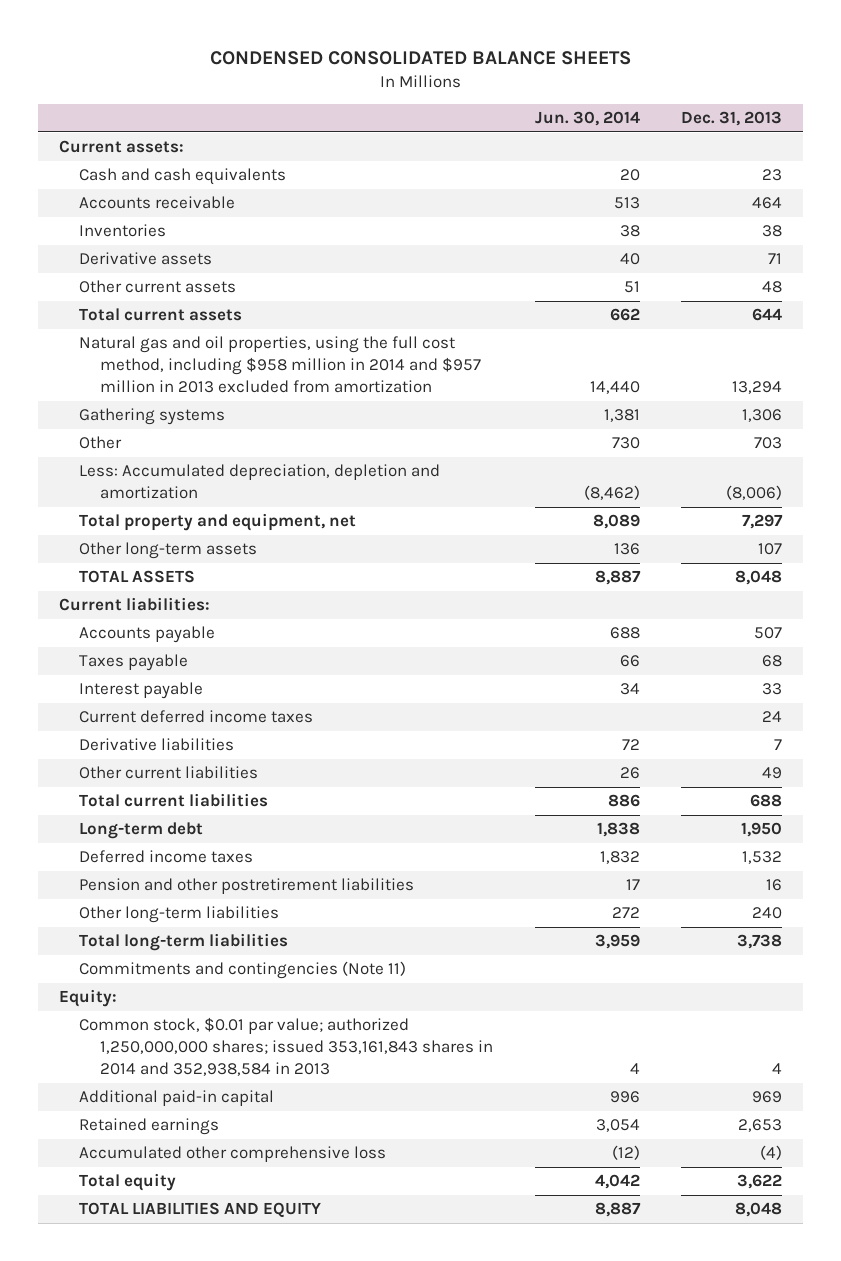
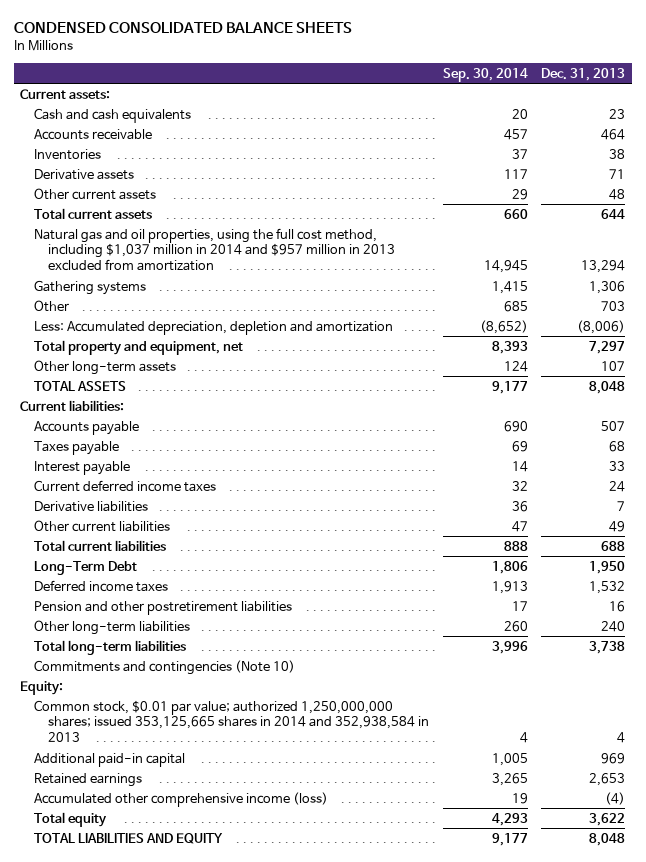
[534,111,640,127] Jun. 30, 2014 -> none
none -> [442,67,528,82] Sep. 30, 2014
[79,336,481,394] Natural gas and oil properties, using the full cost method, including $958 million in 2014 and $957 million in 2013 excluded from amortization -> [34,227,395,272] Natural gas and oil properties, using the full cost method, including $1,037 million in 2014 and $957 million in 2013 excluded from amortization
[79,822,204,840] Long-term debt -> [34,560,138,575] Long-Term Debt
[79,961,407,980] Commitments and contingencies (Note 11) -> [34,659,296,675] Commitments and contingencies (Note 10)
[79,1017,493,1077] Common stock, $0.01 par value; authorized 1,250,000,000 shares; issued 353,161,843 shares in 2014 and 352,938,584 in 2013 -> [34,699,429,743] Common stock, $0.01 par value; authorized 1,250,000,000 shares; issued 353,125,665 shares in 2014 and 352,938,584 in 2013
[79,1146,387,1163] Accumulated other comprehensive loss -> [34,791,329,807] Accumulated other comprehensive income (loss)

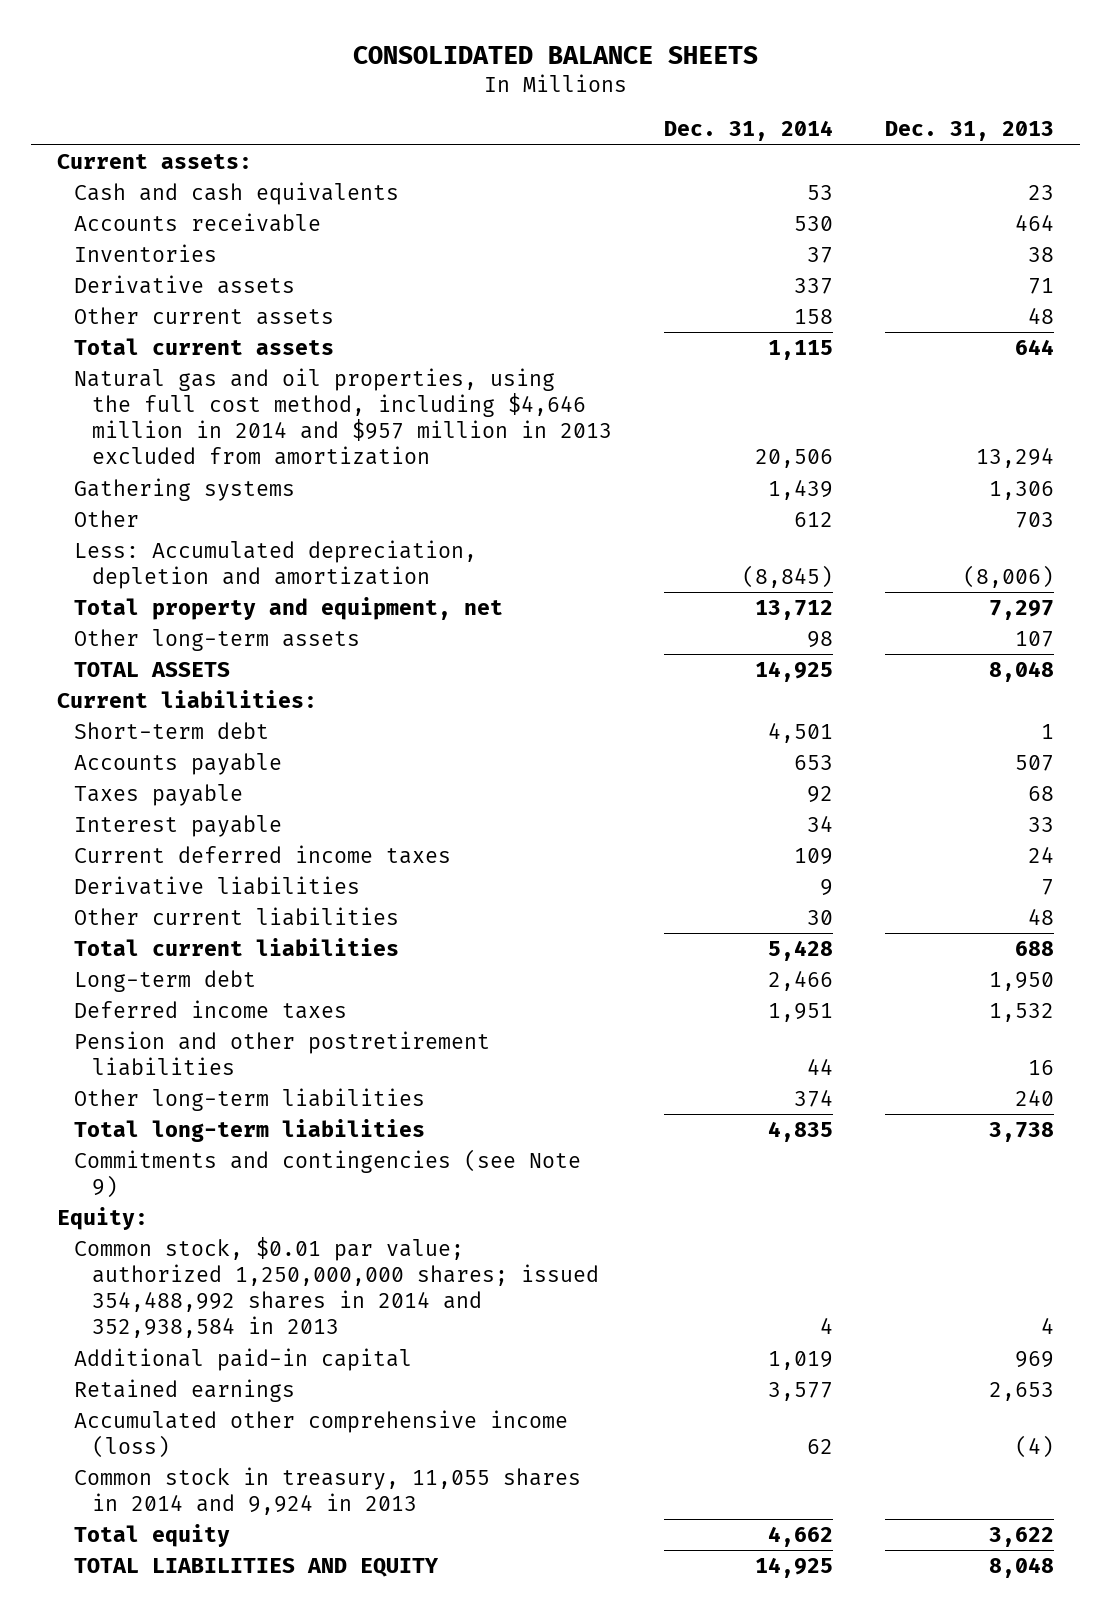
[13,22,352,34] CONDENSED CONSOLIDATED BALANCE SHEETS -> [352,45,758,64] CONSOLIDATED BALANCE SHEETS
[442,67,528,82] Sep. 30, 2014 -> none
none -> [663,120,833,142] Dec. 31, 2014
[34,227,395,272] Natural gas and oil properties, using the full cost method, including $1,037 million in 2014 and $957 million in 2013 excluded from amortization -> [74,368,612,466] Natural gas and oil properties, using the full cost method, including $4,646 million in 2014 and $957 million in 2013 excluded from amortization
none -> [74,722,270,740] Short-term debt
[609,520,626,532] 49 -> [1028,908,1055,926] 48
[34,560,138,575] Long-Term Debt -> [74,970,257,993] Long-term debt
[34,659,296,675] Commitments and contingencies (Note 10) -> [74,1149,582,1199] Commitments and contingencies (see Note 9)
[34,699,429,743] Common stock, $0.01 par value; authorized 1,250,000,000 shares; issued 353,125,665 shares in 2014 and 352,938,584 in 2013 -> [74,1237,599,1339] Common stock, $0.01 par value; authorized 1,250,000,000 shares; issued 354,488,992 shares in 2014 and 352,938,584 in 2013
none -> [74,1467,582,1516] Common stock in treasury, 11,055 shares in 2014 and 9,924 in 2013

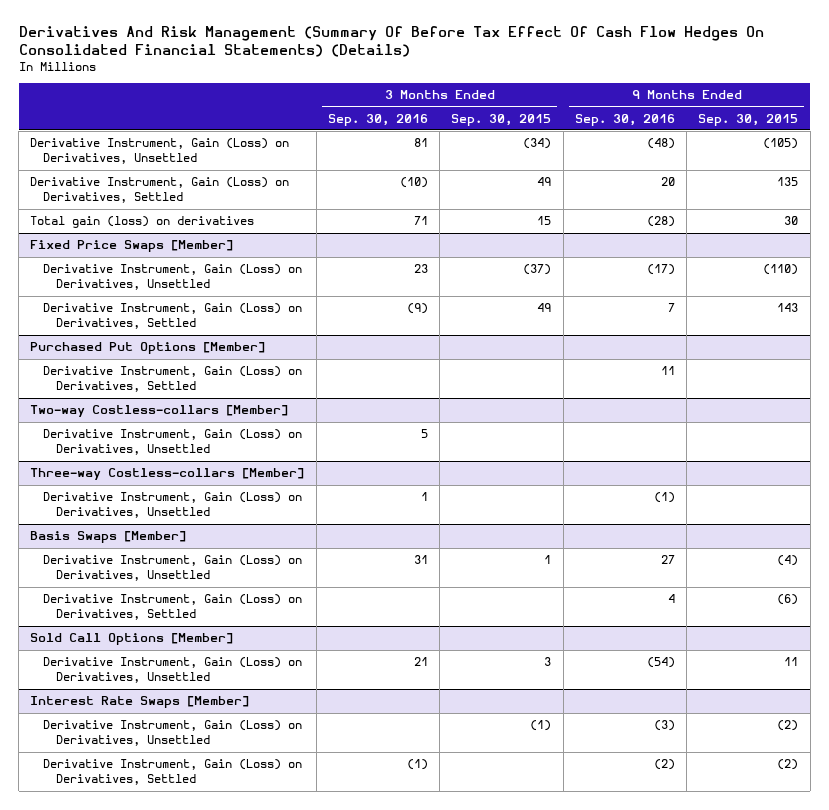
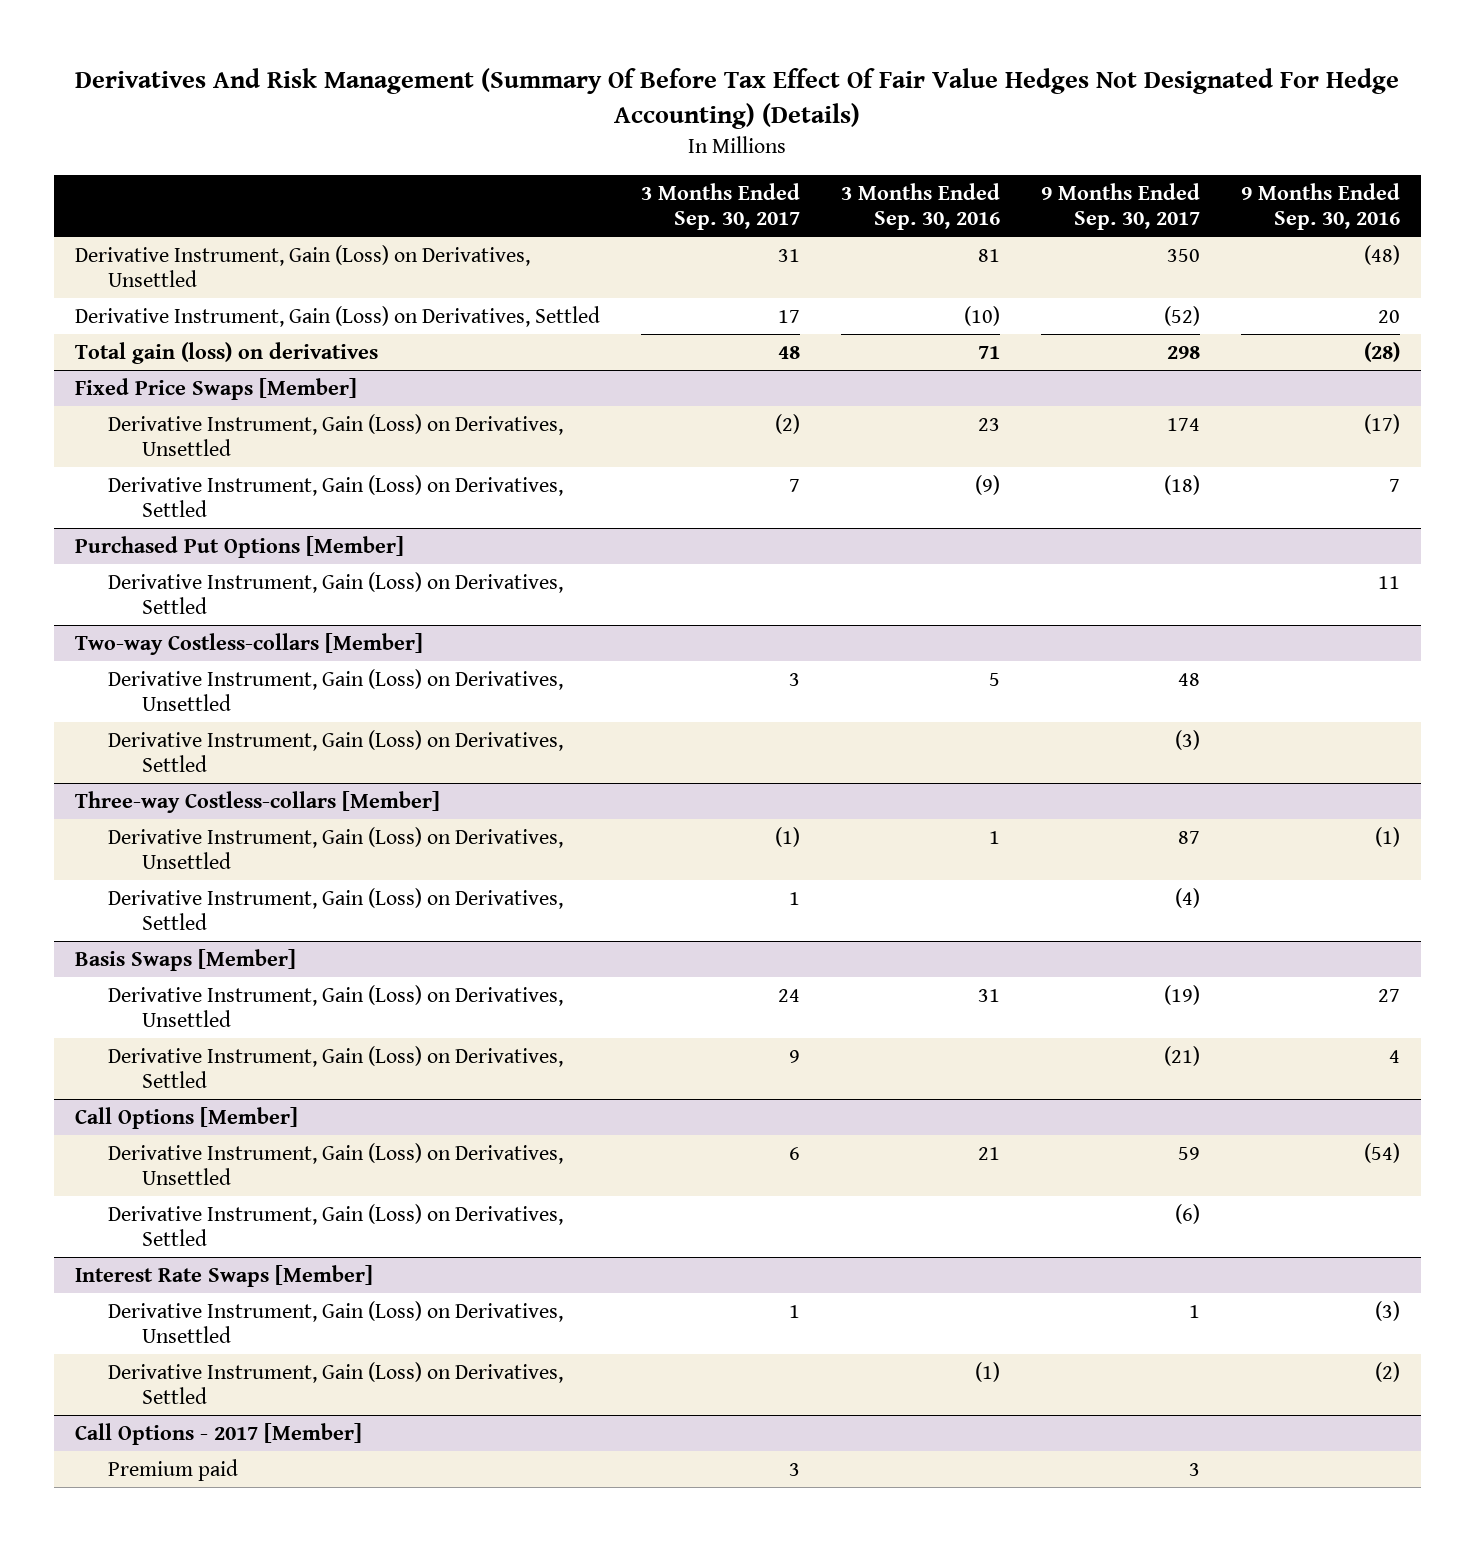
[18,25,764,58] Derivatives And Risk Management (Summary Of Before Tax Effect Of Cash Flow Hedges On Consolidated Financial Statements) (Details) -> [75,68,1400,129] Derivatives And Risk Management (Summary Of Before Tax Effect Of Fair Value Hedges Not Designated For Hedge Accounting) (Details)
[451,113,552,126] Sep. 30, 2015 -> none
[698,113,799,126] Sep. 30, 2015 -> none
none -> [640,182,800,231] 3 Months Ended Sep. 30, 2017
none -> [1040,182,1200,231] 9 Months Ended Sep. 30, 2017
none -> [108,729,564,773] Derivative Instrument, Gain (Loss) on Derivatives, Settled
none -> [108,887,564,931] Derivative Instrument, Gain (Loss) on Derivatives, Settled
[30,633,234,646] Sold Call Options [Member] -> [74,1106,298,1129] Call Options [Member]
none -> [108,1203,564,1247] Derivative Instrument, Gain (Loss) on Derivatives, Settled
none -> [74,1422,362,1445] Call Options - 2017 [Member]
none -> [108,1458,239,1481] Premium paid

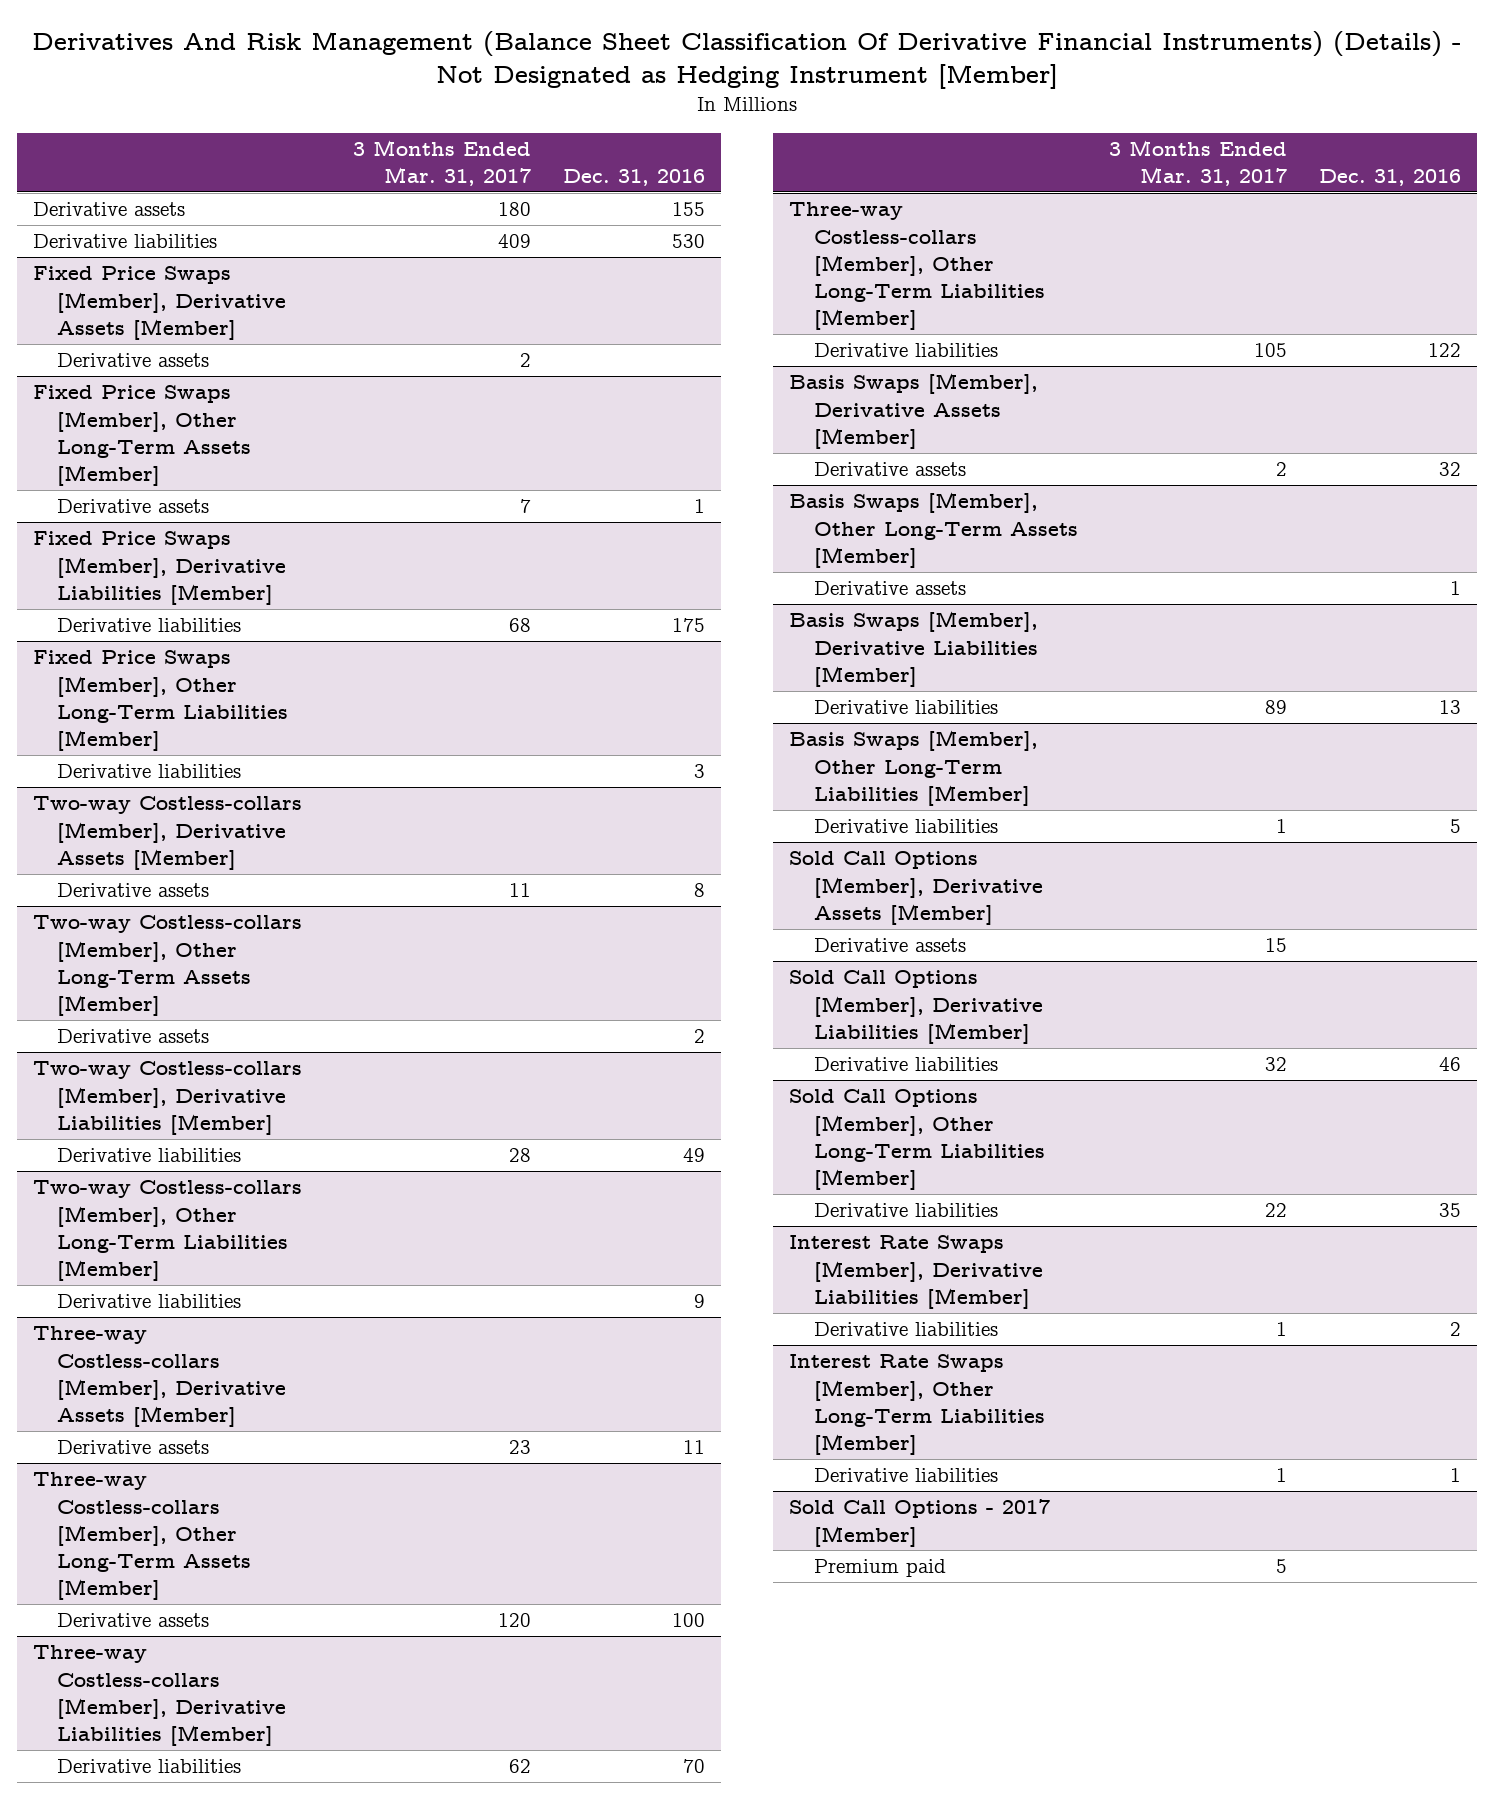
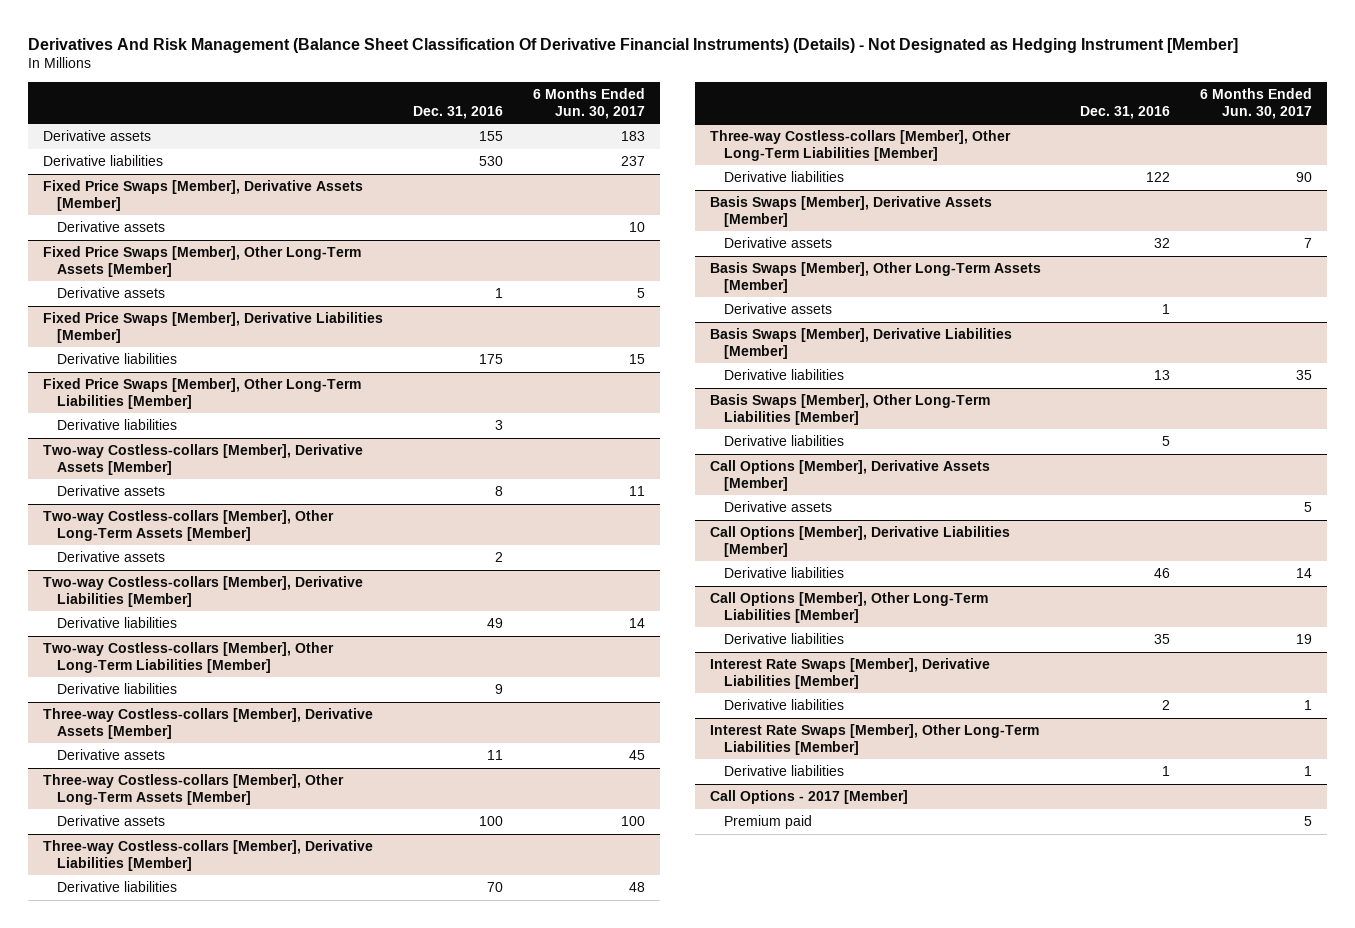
[353,139,532,187] 3 Months Ended Mar. 31, 2017 -> none
none -> [533,88,646,119] 6 Months Ended Jun. 30, 2017
[789,851,1043,925] Sold Call Options [Member], Derivative Assets [Member] -> [709,460,990,491] Call Options [Member], Derivative Assets [Member]
[789,970,1043,1044] Sold Call Options [Member], Derivative Liabilities [Member] -> [709,526,1010,557] Call Options [Member], Derivative Liabilities [Member]
[789,1089,1045,1190] Sold Call Options [Member], Other Long-Term Liabilities [Member] -> [709,592,988,623] Call Options [Member], Other Long-Term Liabilities [Member]
[789,1499,1051,1547] Sold Call Options - 2017 [Member] -> [709,790,908,805] Call Options - 2017 [Member]

